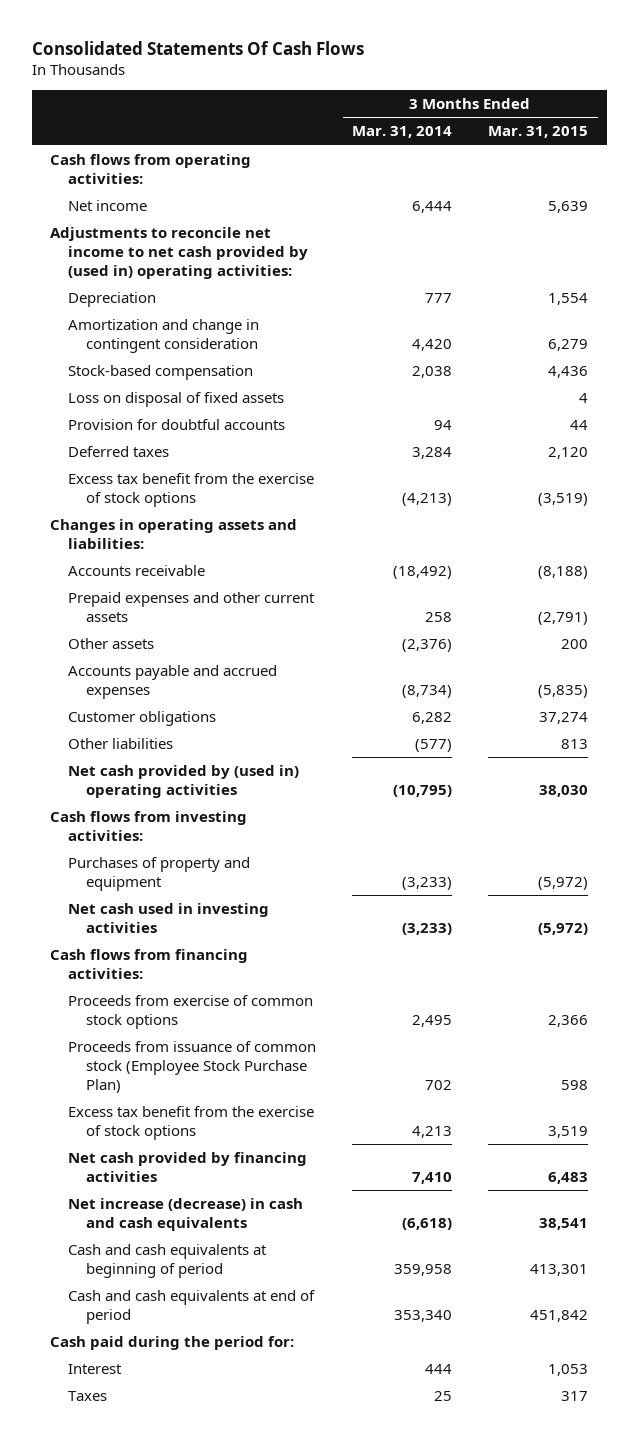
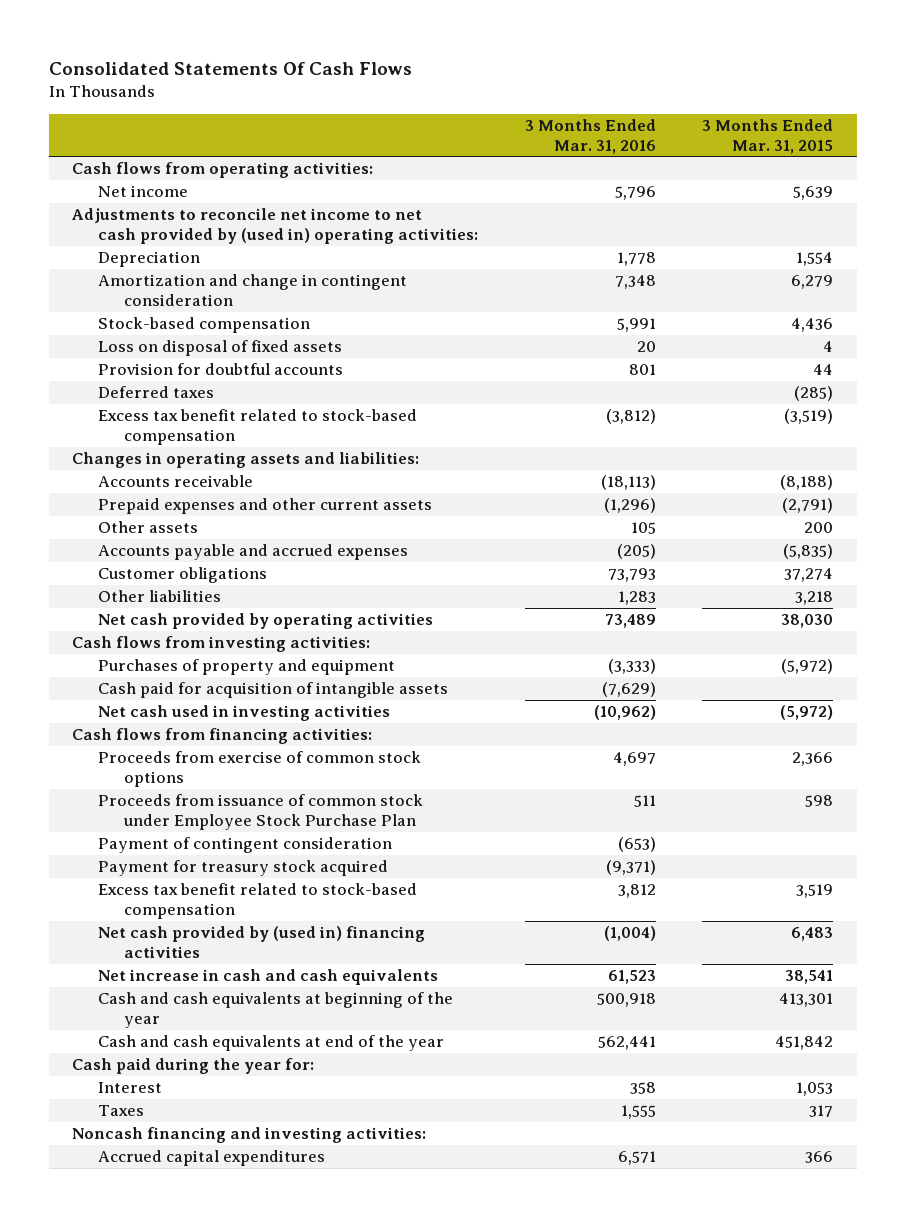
[352,126,453,139] Mar. 31, 2014 -> none
none -> [524,119,656,154] 3 Months Ended Mar. 31, 2016
[548,446,589,459] 2,120 -> [794,386,834,402] (285)
[67,472,314,507] Excess tax benefit from the exercise of stock options -> [97,409,417,445] Excess tax benefit related to stock-based compensation
[561,738,589,749] 813 -> [795,591,834,606] 3,218
[67,764,299,798] Net cash provided by (used in) operating activities -> [97,613,433,630] Net cash provided by operating activities
none -> [97,682,448,699] Cash paid for acquisition of intangible assets
[67,1040,316,1093] Proceeds from issuance of common stock (Employee Stock Purchase Plan) -> [97,794,423,830] Proceeds from issuance of common stock under Employee Stock Purchase Plan
none -> [97,837,392,854] Payment of contingent consideration
none -> [97,860,388,877] Payment for treasury stock acquired
[67,1105,314,1140] Excess tax benefit from the exercise of stock options -> [97,883,417,919] Excess tax benefit related to stock-based compensation
[67,1151,307,1182] Net cash provided by financing activities -> [97,926,425,958] Net cash provided by (used in) financing activities
[67,1197,303,1231] Net increase (decrease) in cash and cash equivalents -> [97,969,438,986] Net increase in cash and cash equivalents
[67,1243,267,1278] Cash and cash equivalents at beginning of period -> [97,992,453,1028] Cash and cash equivalents at beginning of the year
[67,1289,315,1324] Cash and cash equivalents at end of period -> [97,1035,444,1052] Cash and cash equivalents at end of the year
[50,1335,295,1350] Cash paid during the period for: -> [72,1058,315,1075] Cash paid during the year for:
none -> [72,1127,427,1144] Noncash financing and investing activities:
none -> [97,1150,325,1167] Accrued capital expenditures

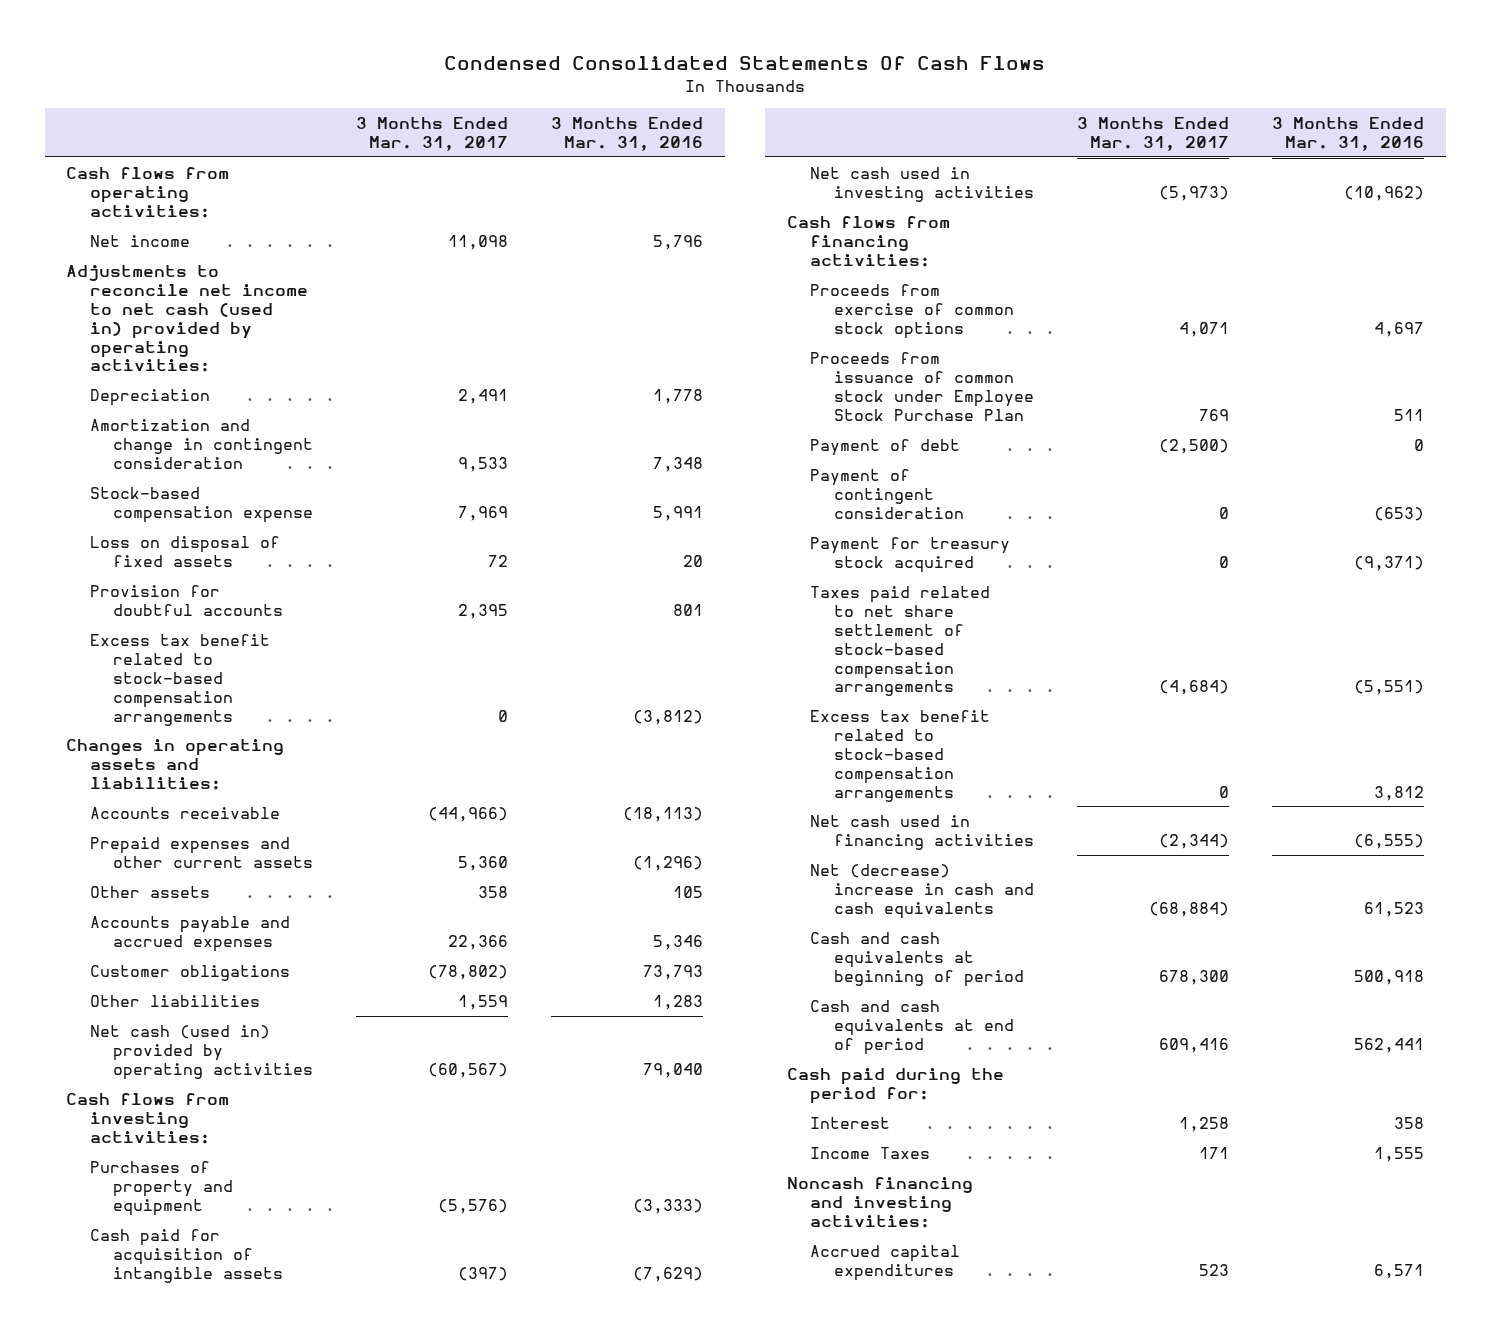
[48,61,412,75] Consolidated Statements Of Cash Flows -> [444,55,1046,70] Condensed Consolidated Statements Of Cash Flows
[702,119,834,154] 3 Months Ended Mar. 31, 2015 -> none
none -> [356,117,509,152] 3 Months Ended Mar. 31, 2017
[72,208,478,244] Adjustments to reconcile net income to net cash provided by (used in) operating activities: -> [66,265,308,373] Adjustments to reconcile net income to net cash (used in) provided by operating activities:
[97,317,310,334] Stock-based compensation -> [89,487,313,524] Stock-based compensation expense
[97,386,214,399] Deferred taxes -> none
[97,409,417,445] Excess tax benefit related to stock-based compensation -> [89,634,270,726] Excess tax benefit related to stock-based compensation arrangements
[616,544,656,560] (205) -> [653,935,704,951] 5,346
[97,613,433,630] Net cash provided by operating activities -> [89,1025,313,1080] Net cash (used in) provided by operating activities
[604,614,656,629] 73,489 -> [643,1062,704,1078] 79,040
none -> [810,439,961,457] Payment of debt
none -> [810,586,991,697] Taxes paid related to net share settlement of stock-based compensation arrangements
[97,883,417,919] Excess tax benefit related to stock-based compensation -> [810,710,991,802] Excess tax benefit related to stock-based compensation arrangements
[97,926,425,958] Net cash provided by (used in) financing activities -> [810,815,1034,851] Net cash used in financing activities
[603,926,656,942] (1,004) -> [1353,834,1424,850] (6,555)
[97,969,438,986] Net increase in cash and cash equivalents -> [810,864,1034,919] Net (decrease) increase in cash and cash equivalents
[97,992,453,1028] Cash and cash equivalents at beginning of the year -> [810,932,1024,987] Cash and cash equivalents at beginning of period
[97,1035,444,1052] Cash and cash equivalents at end of the year -> [810,1000,1014,1055] Cash and cash equivalents at end of period
[72,1058,315,1075] Cash paid during the year for: -> [786,1068,1004,1105] Cash paid during the period for:
[97,1105,144,1117] Taxes -> [810,1147,931,1160] Income Taxes

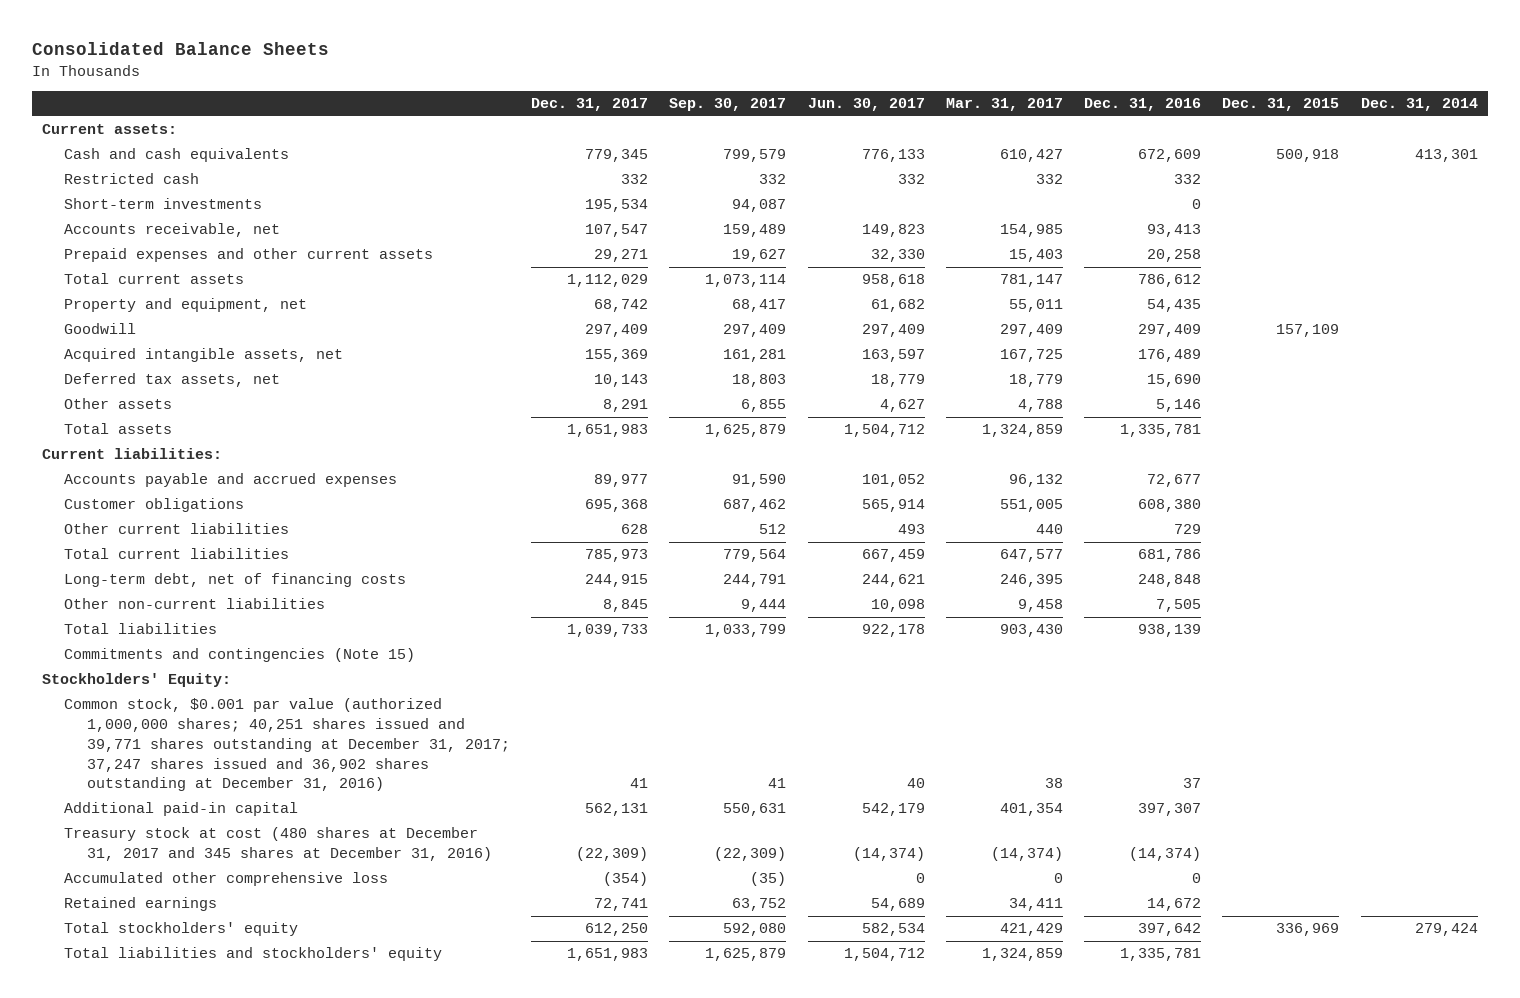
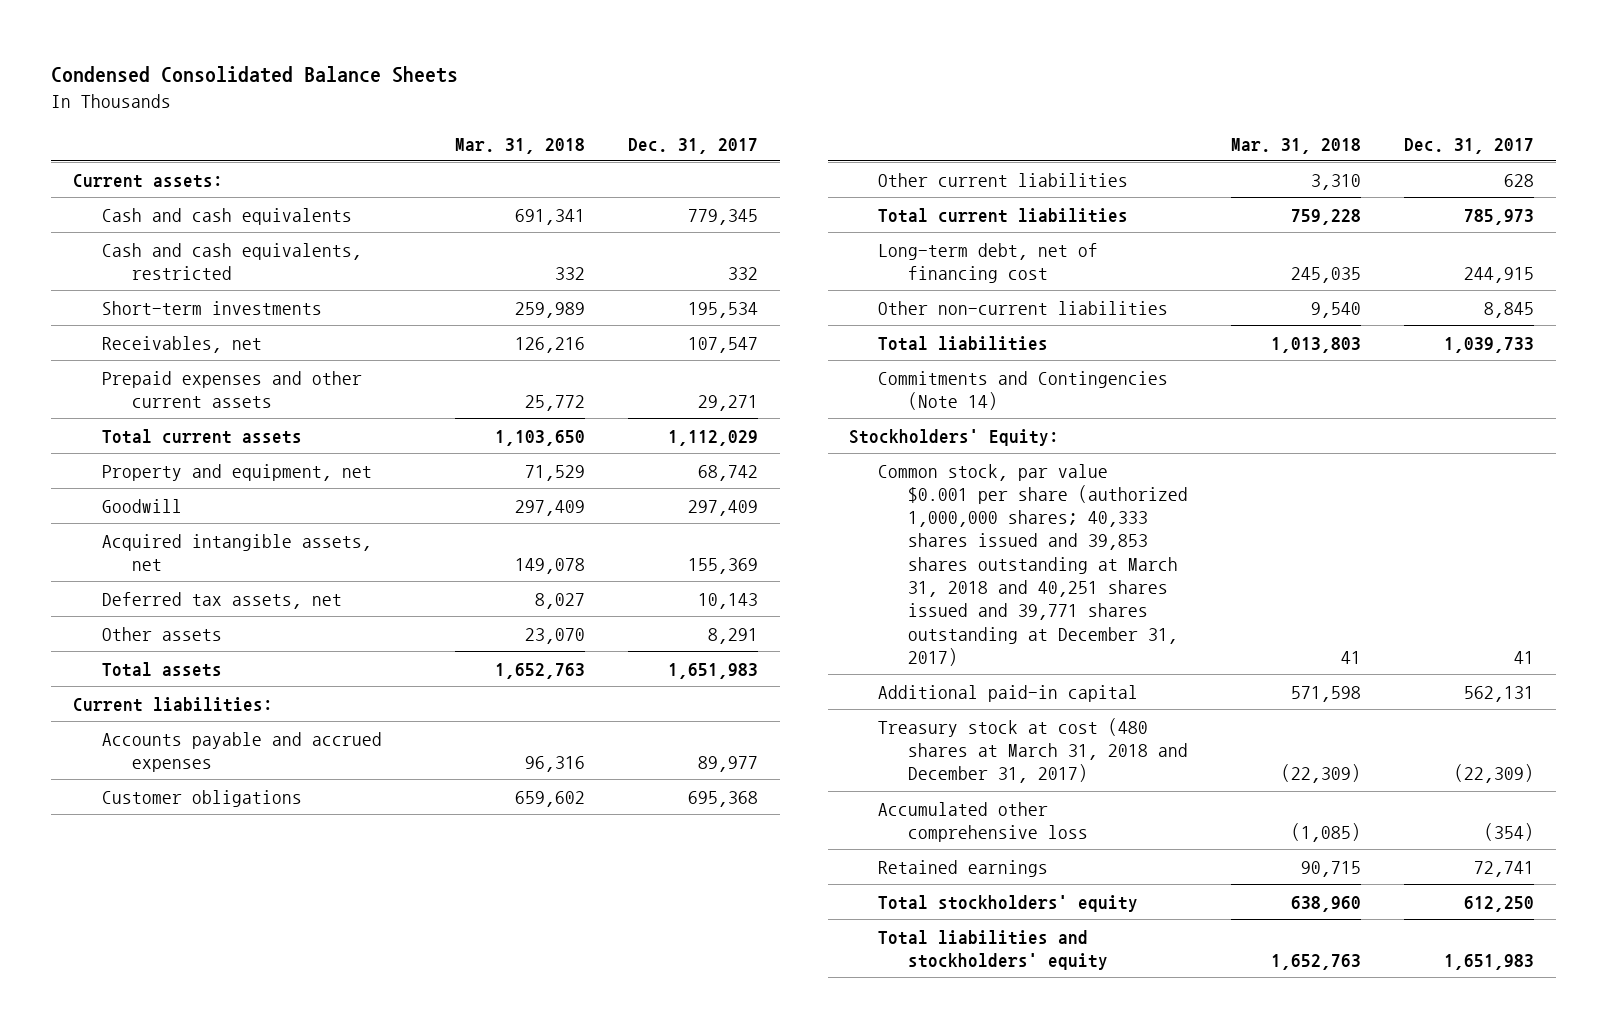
[31,42,329,56] Consolidated Balance Sheets -> [51,65,459,83] Condensed Consolidated Balance Sheets
[669,98,787,112] Sep. 30, 2017 -> none
[807,98,925,112] Jun. 30, 2017 -> none
[945,98,1063,112] Mar. 31, 2017 -> none
[1084,98,1202,112] Dec. 31, 2016 -> none
[1222,98,1340,112] Dec. 31, 2015 -> none
[1360,98,1478,112] Dec. 31, 2014 -> none
none -> [454,137,585,154] Mar. 31, 2018
[64,173,200,185] Restricted cash -> [102,242,363,280] Cash and cash equivalents, restricted
[64,223,281,238] Accounts receivable, net -> [102,335,263,353] Receivables, net
[64,573,407,588] Long-term debt, net of financing costs -> [878,242,1099,283] Long-term debt, net of financing cost
[64,648,416,663] Commitments and contingencies (Note 15) -> [878,370,1169,410] Commitments and Contingencies (Note 14)
[64,698,510,792] Common stock, $0.001 par value (authorized 1,000,000 shares; 40,251 shares issued and 39,771 shares outstanding at December 31, 2017; 37,247 shares issued and 36,902 shares outstanding at December 31, 2016) -> [878,463,1188,666] Common stock, par value $0.001 per share (authorized 1,000,000 shares; 40,333 shares issued and 39,853 shares outstanding at March 31, 2018 and 40,251 shares issued and 39,771 shares outstanding at December 31, 2017)
[64,827,492,862] Treasury stock at cost (480 shares at December 31, 2017 and 345 shares at December 31, 2016) -> [878,717,1188,784] Treasury stock at cost (480 shares at March 31, 2018 and December 31, 2017)

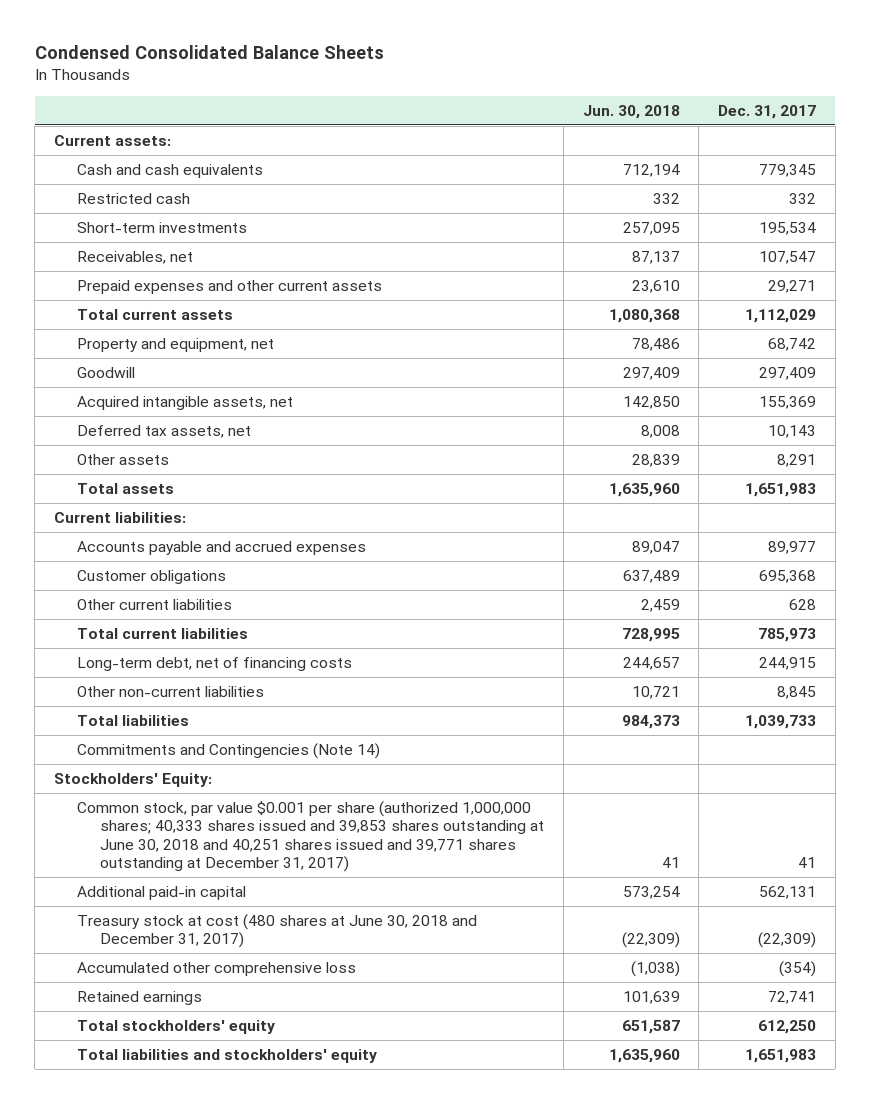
[454,137,585,154] Mar. 31, 2018 -> none
none -> [582,104,680,119] Jun. 30, 2018
[102,242,363,280] Cash and cash equivalents, restricted -> [77,192,191,204] Restricted cash
[878,242,1099,283] Long-term debt, net of financing cost -> [77,656,353,671] Long-term debt, net of financing costs
[878,463,1188,666] Common stock, par value $0.001 per share (authorized 1,000,000 shares; 40,333 shares issued and 39,853 shares outstanding at March 31, 2018 and 40,251 shares issued and 39,771 shares outstanding at December 31, 2017) -> [77,800,545,872] Common stock, par value $0.001 per share (authorized 1,000,000 shares; 40,333 shares issued and 39,853 shares outstanding at June 30, 2018 and 40,251 shares issued and 39,771 shares outstanding at December 31, 2017)
[878,717,1188,784] Treasury stock at cost (480 shares at March 31, 2018 and December 31, 2017) -> [77,913,478,949] Treasury stock at cost (480 shares at June 30, 2018 and December 31, 2017)

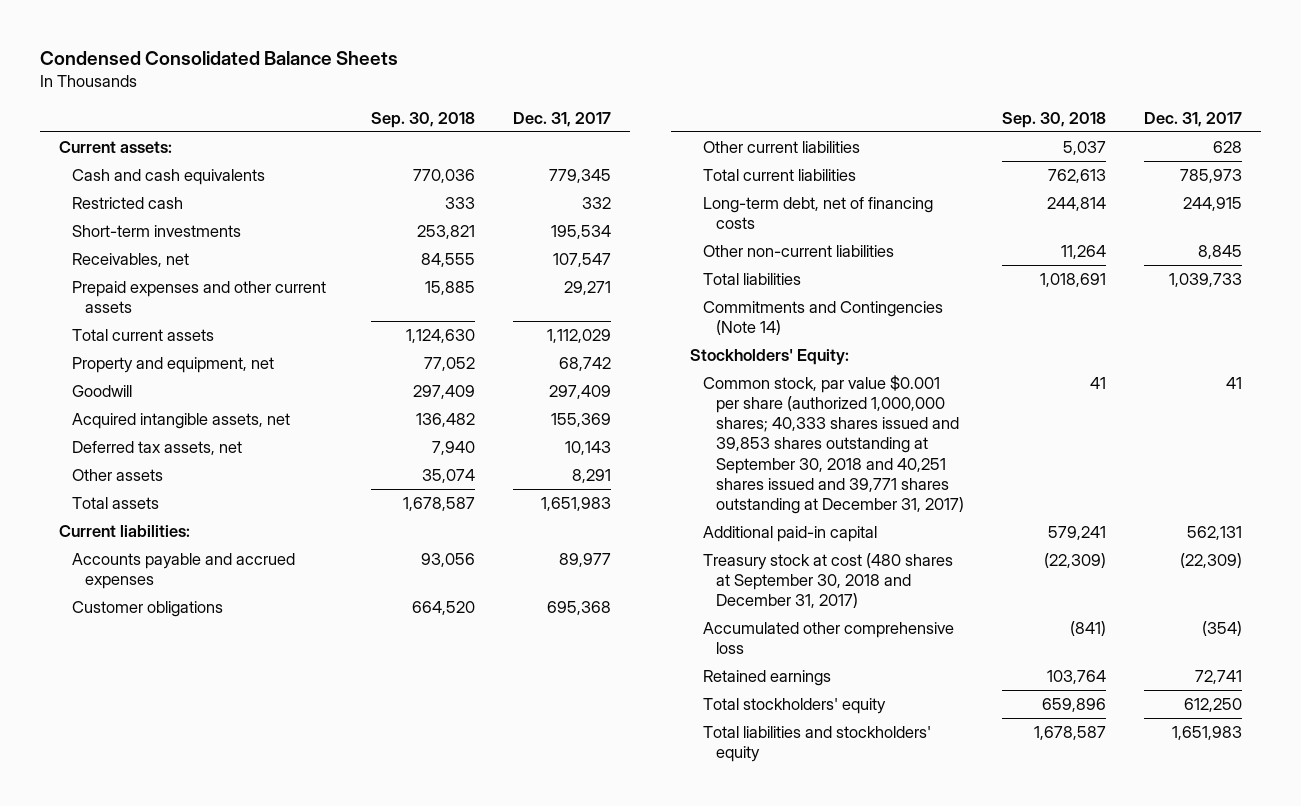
[582,104,680,119] Jun. 30, 2018 -> none
none -> [371,111,476,128] Sep. 30, 2018
[77,800,545,872] Common stock, par value $0.001 per share (authorized 1,000,000 shares; 40,333 shares issued and 39,853 shares outstanding at June 30, 2018 and 40,251 shares issued and 39,771 shares outstanding at December 31, 2017) -> [703,374,965,514] Common stock, par value $0.001 per share (authorized 1,000,000 shares; 40,333 shares issued and 39,853 shares outstanding at September 30, 2018 and 40,251 shares issued and 39,771 shares outstanding at December 31, 2017)
[77,913,478,949] Treasury stock at cost (480 shares at June 30, 2018 and December 31, 2017) -> [703,552,954,609] Treasury stock at cost (480 shares at September 30, 2018 and December 31, 2017)

